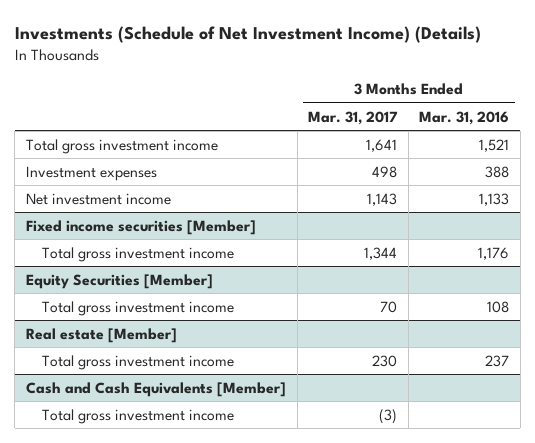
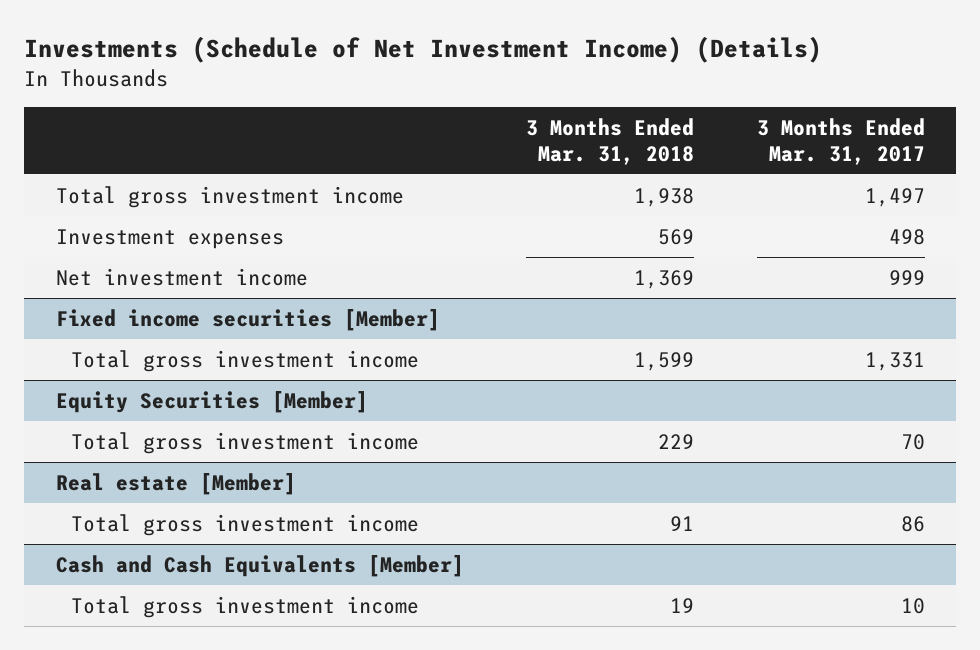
[419,110,510,125] Mar. 31, 2016 -> none
none -> [526,117,695,165] 3 Months Ended Mar. 31, 2018
[366,138,398,152] 1,641 -> [864,187,925,207] 1,497
[367,192,398,206] 1,143 -> [888,269,925,285] 999
[364,246,398,260] 1,344 -> [864,351,925,371] 1,331
[372,354,398,367] 230 -> [900,515,925,532] 86
[379,408,398,424] (3) -> [900,597,925,614] 10

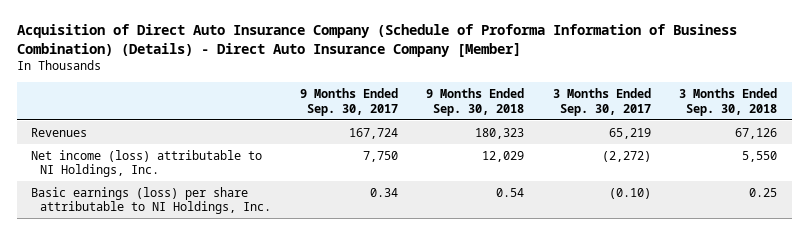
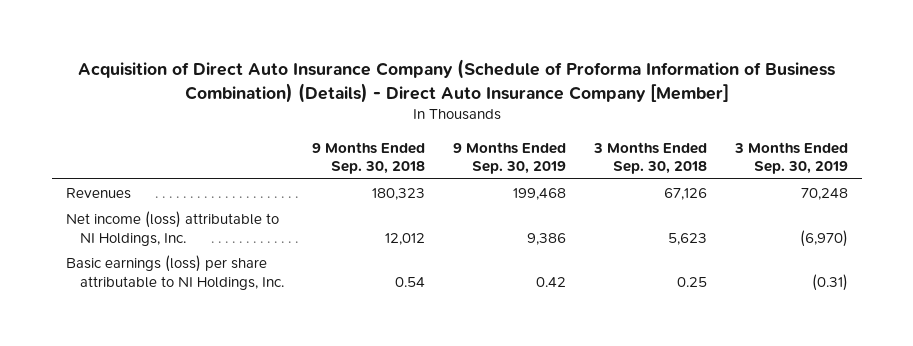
[299,88,398,116] 9 Months Ended Sep. 30, 2017 -> none
[552,88,651,116] 3 Months Ended Sep. 30, 2017 -> none
none -> [452,141,566,175] 9 Months Ended Sep. 30, 2019
none -> [733,141,848,175] 3 Months Ended Sep. 30, 2019
[482,150,525,162] 12,029 -> [384,232,425,245] 12,012
[742,150,778,162] 5,550 -> [667,232,707,245] 5,623

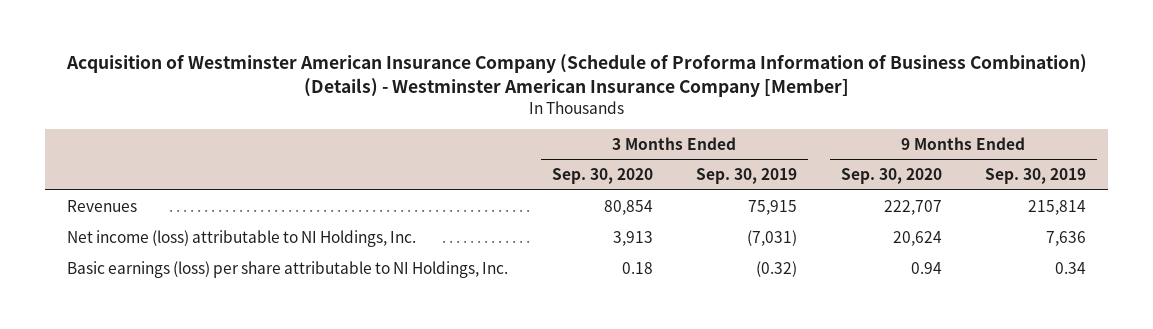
[77,59,835,103] Acquisition of Direct Auto Insurance Company (Schedule of Proforma Information of Business Combination) (Details) - Direct Auto Insurance Company [Member] -> [65,54,1087,97] Acquisition of Westminster American Insurance Company (Schedule of Proforma Information of Business Combination) (Details) - Westminster American Insurance Company [Member]
[311,141,425,175] 9 Months Ended Sep. 30, 2018 -> none
[592,141,707,175] 3 Months Ended Sep. 30, 2018 -> none
none -> [551,168,653,185] Sep. 30, 2020
none -> [840,168,942,185] Sep. 30, 2020
[512,188,566,201] 199,468 -> [1028,199,1087,215] 215,814
[800,188,848,201] 70,248 -> [748,199,798,215] 75,915
[526,232,566,245] 9,386 -> [1046,230,1087,246] 7,636
[799,229,848,247] (6,970) -> [747,229,798,246] (7,031)
[535,276,566,287] 0.42 -> [1055,261,1087,274] 0.34
[811,273,848,291] (0.31) -> [756,260,798,277] (0.32)

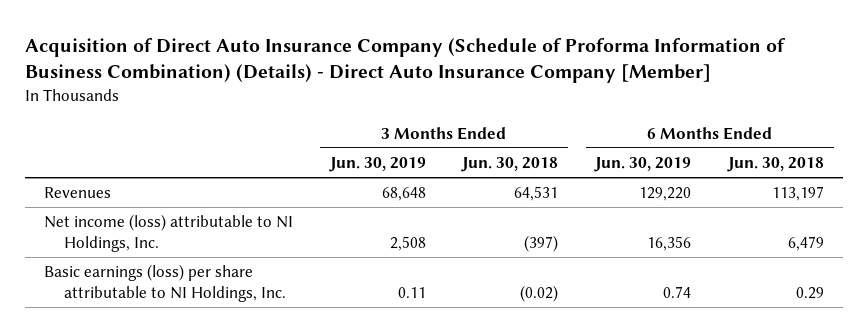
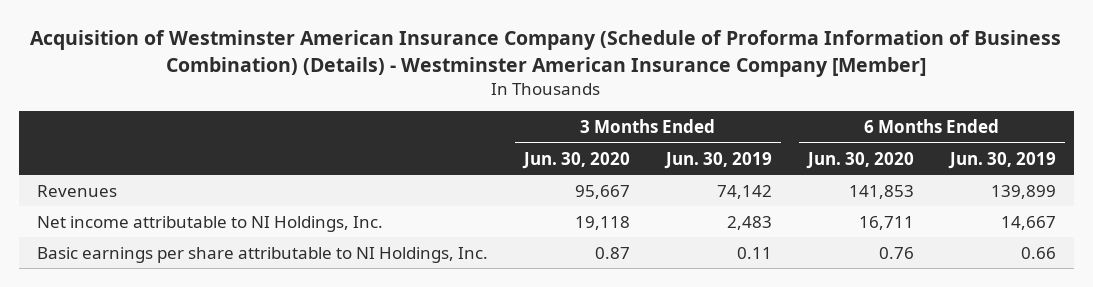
[25,37,787,84] Acquisition of Direct Auto Insurance Company (Schedule of Proforma Information of Business Combination) (Details) - Direct Auto Insurance Company [Member] -> [30,30,1062,77] Acquisition of Westminster American Insurance Company (Schedule of Proforma Information of Business Combination) (Details) - Westminster American Insurance Company [Member]
[461,157,559,173] Jun. 30, 2018 -> none
[727,157,825,173] Jun. 30, 2018 -> none
none -> [522,151,631,169] Jun. 30, 2020
none -> [805,151,914,169] Jun. 30, 2020
[381,187,426,202] 68,648 -> [716,184,772,199] 74,142
[639,187,692,202] 129,220 -> [990,184,1056,199] 139,899
[43,214,293,252] Net income (loss) attributable to NI Holdings, Inc. -> [37,215,384,232] Net income attributable to NI Holdings, Inc.
[389,235,426,251] 2,508 -> [726,215,772,230] 2,483
[647,235,692,251] 16,356 -> [1000,215,1056,230] 14,667
[43,264,286,302] Basic earnings (loss) per share attributable to NI Holdings, Inc. -> [37,246,489,263] Basic earnings per share attributable to NI Holdings, Inc.
[663,285,692,298] 0.74 -> [1020,246,1056,259] 0.66

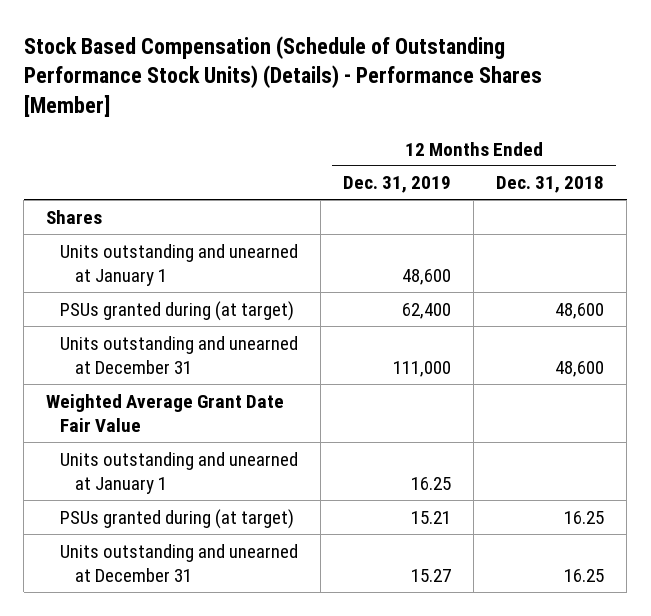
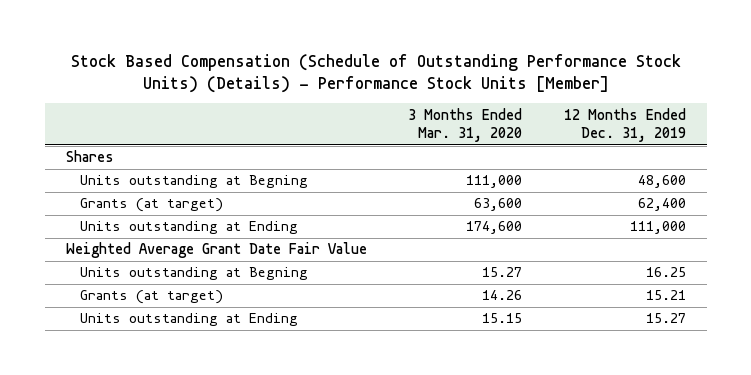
[23,35,542,118] Stock Based Compensation (Schedule of Outstanding Performance Stock Units) (Details) - Performance Shares [Member] -> [70,53,681,93] Stock Based Compensation (Schedule of Outstanding Performance Stock Units) (Details) - Performance Stock Units [Member]
[496,176,605,194] Dec. 31, 2018 -> none
none -> [408,107,523,143] 3 Months Ended Mar. 31, 2020
[60,243,299,287] Units outstanding and unearned at January 1 -> [80,175,309,189] Units outstanding at Begning
[60,300,295,321] PSUs granted during (at target) -> [80,198,224,213] Grants (at target)
[60,335,299,375] Units outstanding and unearned at December 31 -> [80,221,299,235] Units outstanding at Ending
[60,451,299,495] Units outstanding and unearned at January 1 -> [80,267,309,281] Units outstanding at Begning
[60,508,295,529] PSUs granted during (at target) -> [80,290,224,305] Grants (at target)
[60,543,299,583] Units outstanding and unearned at December 31 -> [80,313,299,327] Units outstanding at Ending

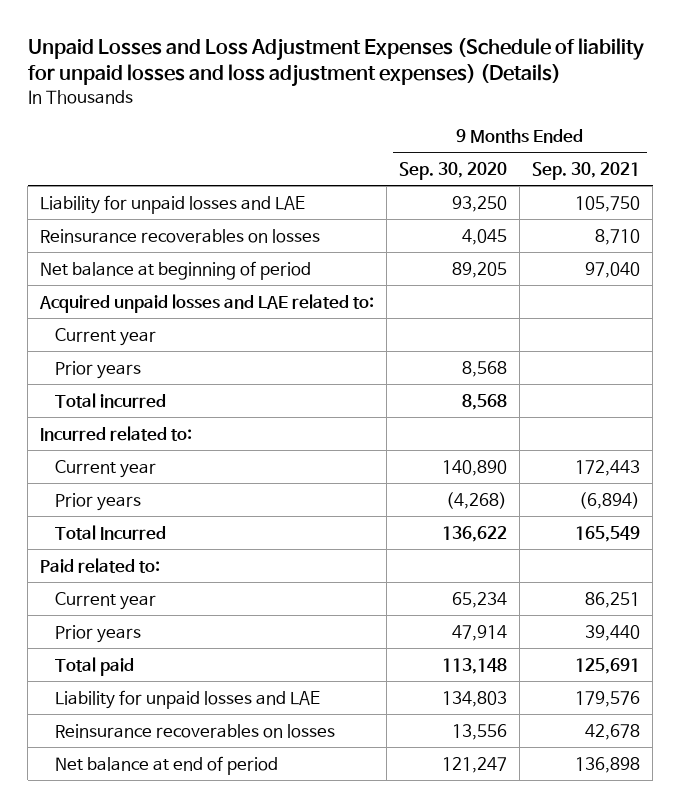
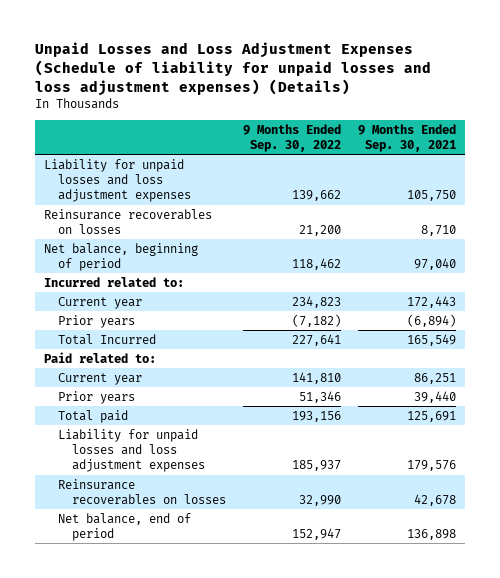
[399,161,508,180] Sep. 30, 2020 -> none
none -> [243,123,342,153] 9 Months Ended Sep. 30, 2022
[40,194,306,214] Liability for unpaid losses and LAE -> [44,158,191,203] Liability for unpaid losses and loss adjustment expenses
[39,293,375,313] Acquired unpaid losses and LAE related to: -> none
[54,327,156,346] Current year -> none
[54,360,141,379] Prior years -> none
[54,392,166,408] Total incurred -> none
[40,260,312,280] Net balance at beginning of period -> [44,242,199,272] Net balance, beginning of period
[54,689,320,709] Liability for unpaid losses and LAE -> [57,428,205,473] Liability for unpaid losses and loss adjustment expenses
[54,755,278,775] Net balance at end of period -> [57,512,191,542] Net balance, end of period

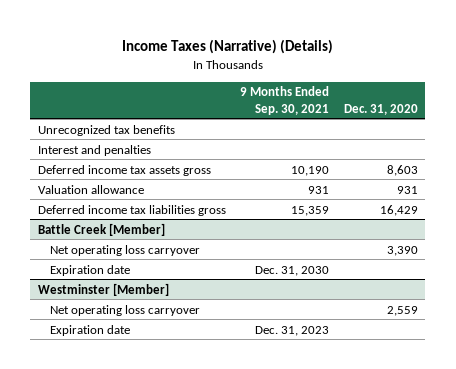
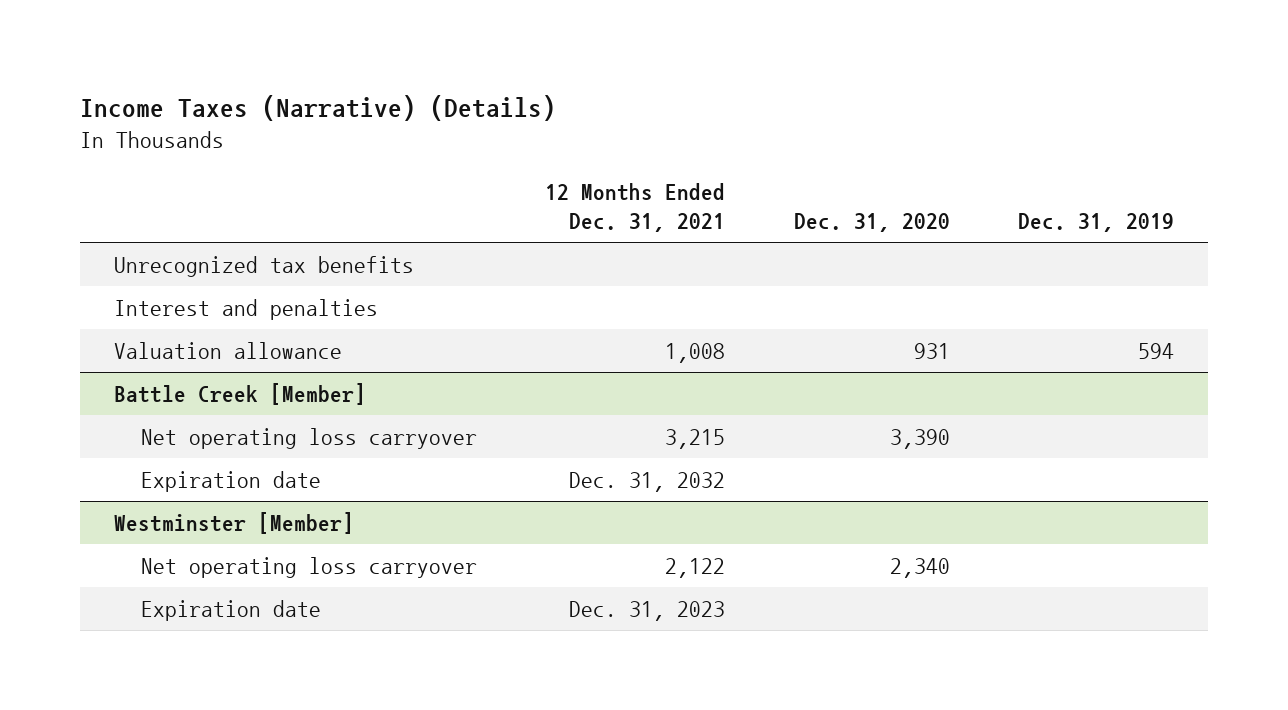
[240,86,330,115] 9 Months Ended Sep. 30, 2021 -> none
none -> [545,183,726,233] 12 Months Ended Dec. 31, 2021
none -> [1018,213,1175,233] Dec. 31, 2019
[37,164,211,176] Deferred income tax assets gross -> none
[37,204,226,216] Deferred income tax liabilities gross -> none
[386,305,418,316] 2,559 -> [889,558,950,579] 2,340

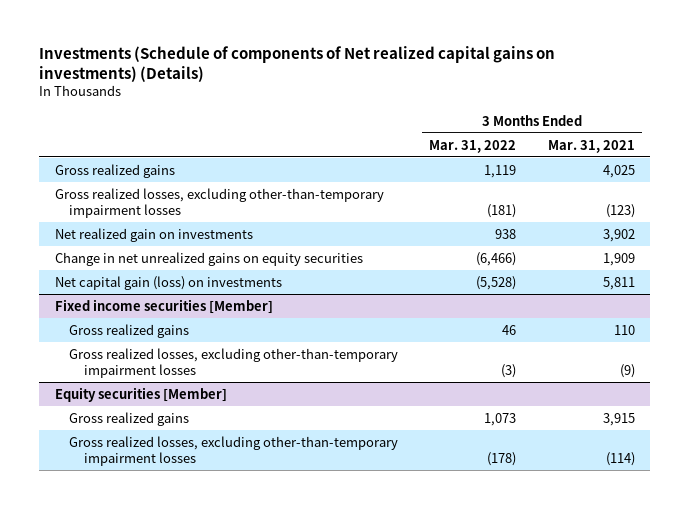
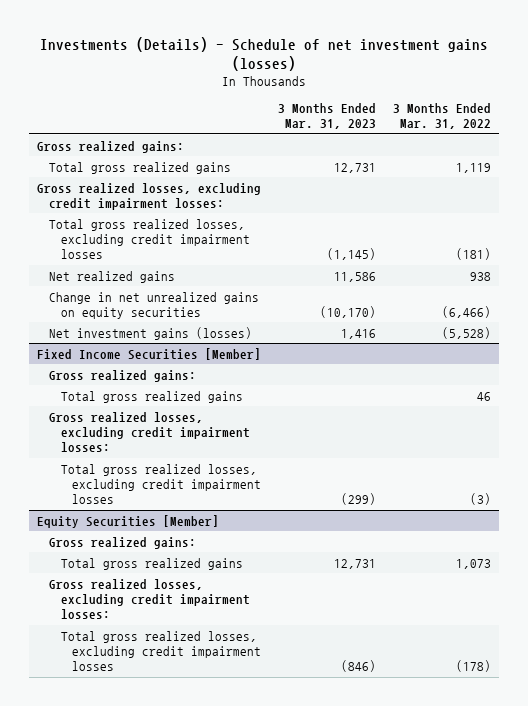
[39,46,556,83] Investments (Schedule of components of Net realized capital gains on investments) (Details) -> [40,36,489,72] Investments (Details) - Schedule of net investment gains (losses)
[547,139,635,153] Mar. 31, 2021 -> none
none -> [278,103,377,130] 3 Months Ended Mar. 31, 2023
none -> [37,140,185,153] Gross realized gains:
[54,163,175,178] Gross realized gains -> [49,161,232,174] Total gross realized gains
none -> [37,182,262,210] Gross realized losses, excluding credit impairment losses:
[54,187,384,218] Gross realized losses, excluding other-than-temporary impairment losses -> [49,218,250,260] Total gross realized losses, excluding credit impairment losses
[54,227,253,242] Net realized gain on investments -> [49,270,176,283] Net realized gains
[54,275,282,290] Net capital gain (loss) on investments -> [49,326,253,340] Net investment gains (losses)
[54,298,273,314] Fixed income securities [Member] -> [37,347,262,360] Fixed Income Securities [Member]
none -> [49,369,197,382] Gross realized gains:
[69,323,190,338] Gross realized gains -> [60,390,243,403] Total gross realized gains
none -> [49,411,250,453] Gross realized losses, excluding credit impairment losses:
[69,347,399,378] Gross realized losses, excluding other-than-temporary impairment losses -> [60,463,262,505] Total gross realized losses, excluding credit impairment losses
[54,386,227,402] Equity securities [Member] -> [37,514,220,528] Equity Securities [Member]
none -> [49,536,197,549] Gross realized gains:
[69,411,190,426] Gross realized gains -> [60,557,243,570] Total gross realized gains
none -> [49,578,250,620] Gross realized losses, excluding credit impairment losses:
[69,435,399,466] Gross realized losses, excluding other-than-temporary impairment losses -> [60,630,262,672] Total gross realized losses, excluding credit impairment losses

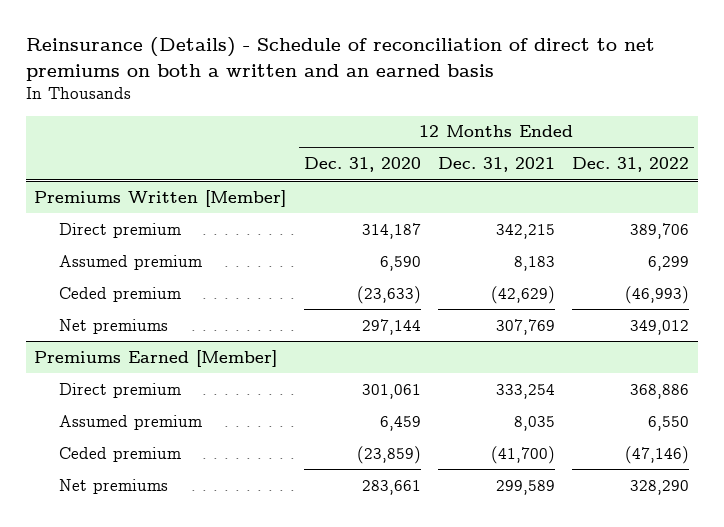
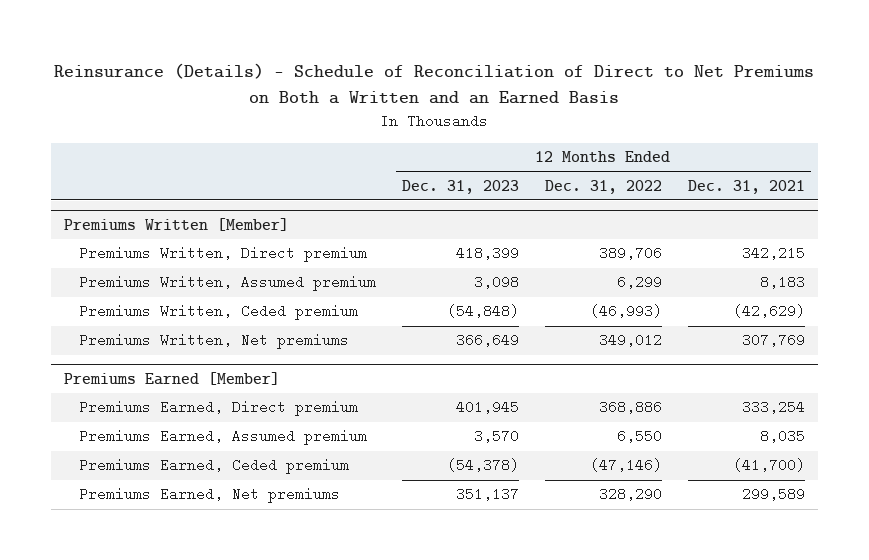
[25,37,655,81] Reinsurance (Details) - Schedule of reconciliation of direct to net premiums on both a written and an earned basis -> [54,63,815,105] Reinsurance (Details) - Schedule of Reconciliation of Direct to Net Premiums on Both a Written and an Earned Basis
[303,157,421,173] Dec. 31, 2020 -> none
none -> [402,179,520,194] Dec. 31, 2023
[59,222,182,238] Direct premium -> [79,246,368,263] Premiums Written, Direct premium
[59,254,203,270] Assumed premium -> [79,275,377,292] Premiums Written, Assumed premium
[59,286,182,302] Ceded premium -> [79,304,359,321] Premiums Written, Ceded premium
[59,318,169,334] Net premiums -> [79,333,350,350] Premiums Written, Net premiums
[59,382,182,398] Direct premium -> [79,400,359,417] Premiums Earned, Direct premium
[59,414,203,430] Assumed premium -> [79,429,368,446] Premiums Earned, Assumed premium
[59,446,182,462] Ceded premium -> [79,458,350,475] Premiums Earned, Ceded premium
[59,478,169,494] Net premiums -> [79,487,341,504] Premiums Earned, Net premiums

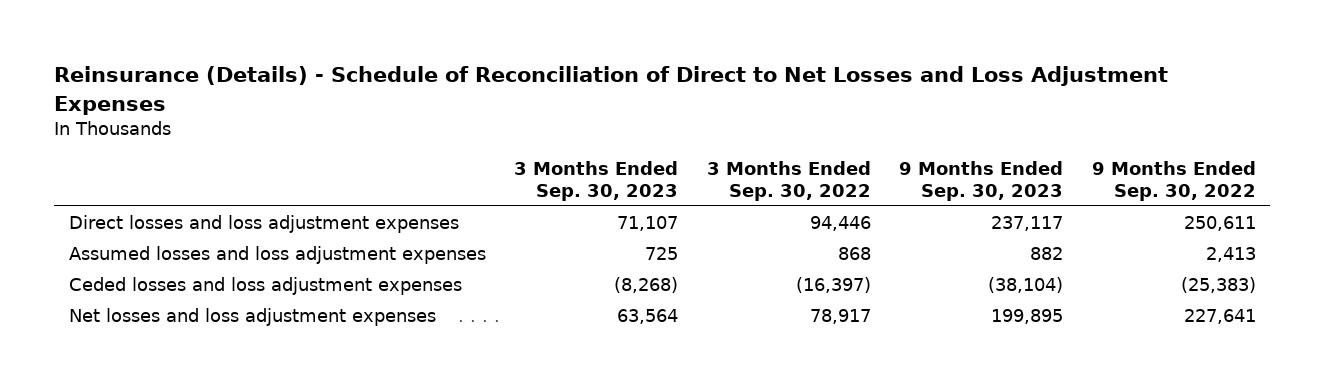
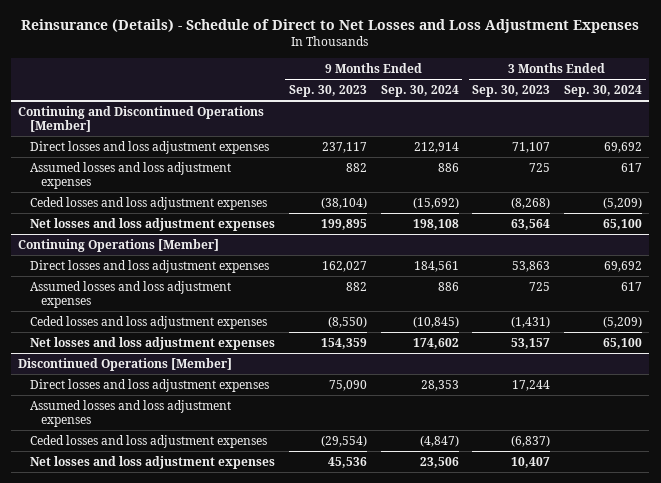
[54,66,1169,115] Reinsurance (Details) - Schedule of Reconciliation of Direct to Net Losses and Loss Adjustment Expenses -> [21,19,640,34] Reinsurance (Details) - Schedule of Direct to Net Losses and Loss Adjustment Expenses
[706,161,871,201] 3 Months Ended Sep. 30, 2022 -> none
[1091,161,1256,201] 9 Months Ended Sep. 30, 2022 -> none
none -> [380,84,459,97] Sep. 30, 2024
none -> [564,84,643,97] Sep. 30, 2024
none -> [18,105,265,132] Continuing and Discontinued Operations [Member]
none -> [18,238,220,252] Continuing Operations [Member]
none -> [29,259,269,273] Direct losses and loss adjustment expenses
none -> [29,280,231,308] Assumed losses and loss adjustment expenses
none -> [29,315,267,329] Ceded losses and loss adjustment expenses
none -> [29,336,275,350] Net losses and loss adjustment expenses
none -> [18,357,233,371] Discontinued Operations [Member]
none -> [29,378,269,392] Direct losses and loss adjustment expenses
none -> [29,399,231,427] Assumed losses and loss adjustment expenses
none -> [29,434,267,448] Ceded losses and loss adjustment expenses
none -> [29,455,275,469] Net losses and loss adjustment expenses

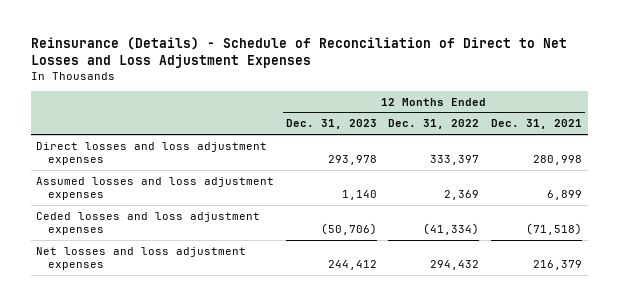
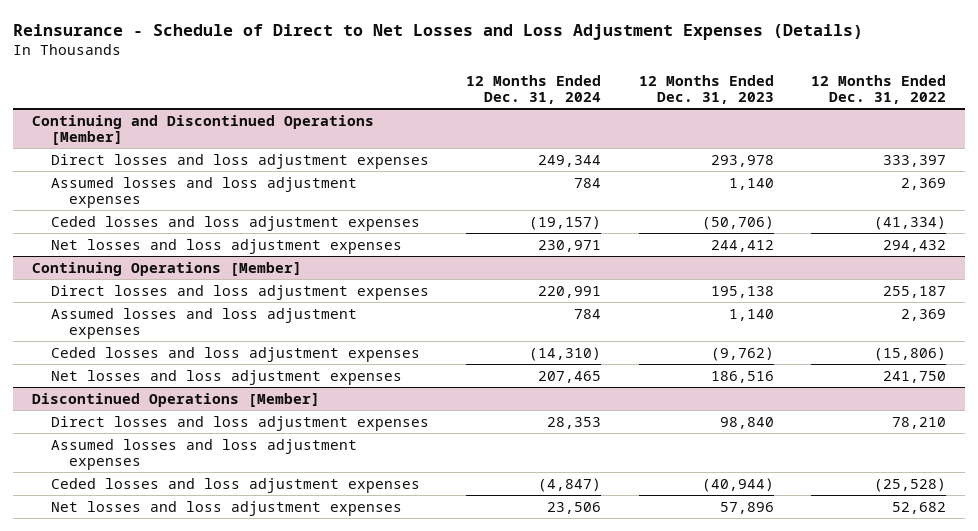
[30,36,567,69] Reinsurance (Details) - Schedule of Reconciliation of Direct to Net Losses and Loss Adjustment Expenses -> [13,23,864,40] Reinsurance - Schedule of Direct to Net Losses and Loss Adjustment Expenses (Details)
[491,119,583,130] Dec. 31, 2021 -> none
none -> [466,74,602,105] 12 Months Ended Dec. 31, 2024
none -> [32,114,375,146] Continuing and Discontinued Operations [Member]
none -> [32,261,303,276] Continuing Operations [Member]
none -> [50,284,429,300] Direct losses and loss adjustment expenses
none -> [50,307,357,340] Assumed losses and loss adjustment expenses
none -> [50,346,420,362] Ceded losses and loss adjustment expenses
none -> [50,369,402,385] Net losses and loss adjustment expenses
none -> [32,392,321,407] Discontinued Operations [Member]
none -> [50,415,429,431] Direct losses and loss adjustment expenses
none -> [50,438,357,471] Assumed losses and loss adjustment expenses
none -> [50,477,420,493] Ceded losses and loss adjustment expenses
none -> [50,500,402,516] Net losses and loss adjustment expenses

